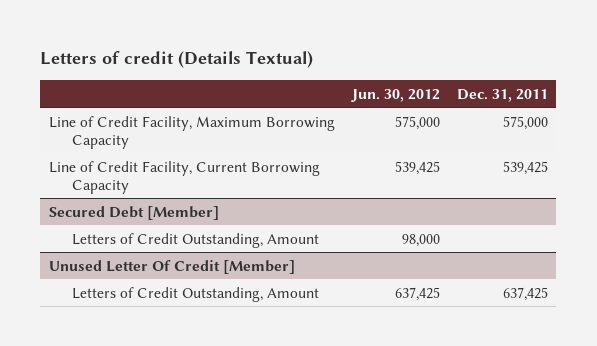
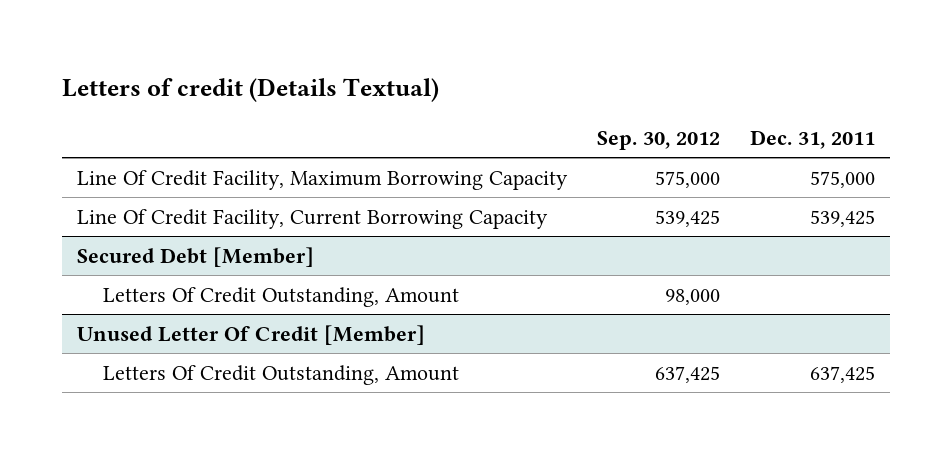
[350,88,440,102] Jun. 30, 2012 -> none
none -> [596,130,720,150] Sep. 30, 2012
[48,115,335,149] Line of Credit Facility, Maximum Borrowing Capacity -> [76,169,568,190] Line Of Credit Facility, Maximum Borrowing Capacity
[48,160,320,194] Line of Credit Facility, Current Borrowing Capacity -> [76,208,548,229] Line Of Credit Facility, Current Borrowing Capacity
[71,232,319,248] Letters of Credit Outstanding, Amount -> [102,286,459,307] Letters Of Credit Outstanding, Amount
[71,286,319,302] Letters of Credit Outstanding, Amount -> [102,364,459,385] Letters Of Credit Outstanding, Amount

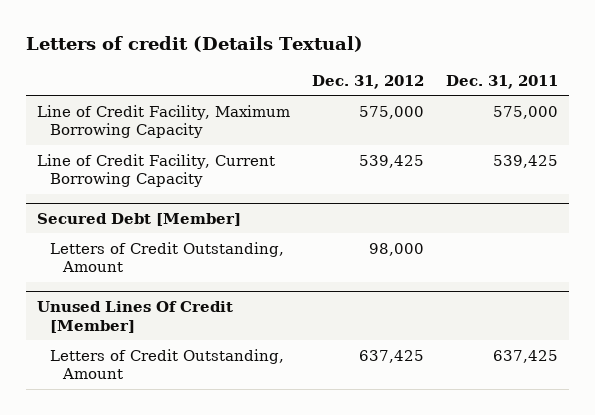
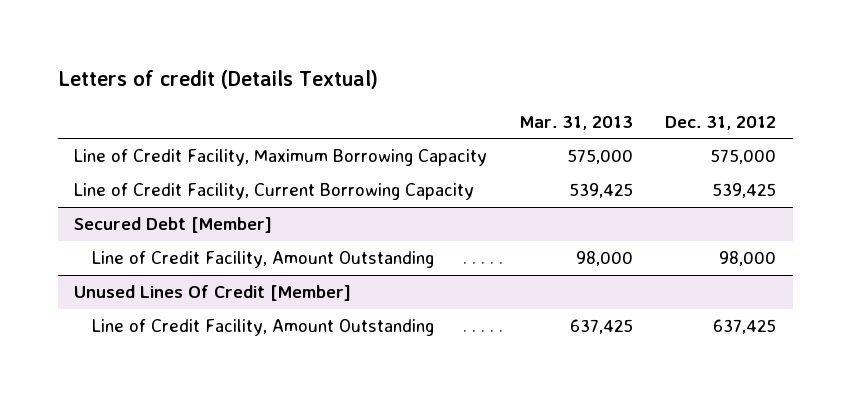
[445,74,558,89] Dec. 31, 2011 -> none
none -> [519,115,634,130] Mar. 31, 2013
[50,241,285,273] Letters of Credit Outstanding, Amount -> [91,251,434,269] Line of Credit Facility, Amount Outstanding
[50,348,285,380] Letters of Credit Outstanding, Amount -> [91,319,434,337] Line of Credit Facility, Amount Outstanding

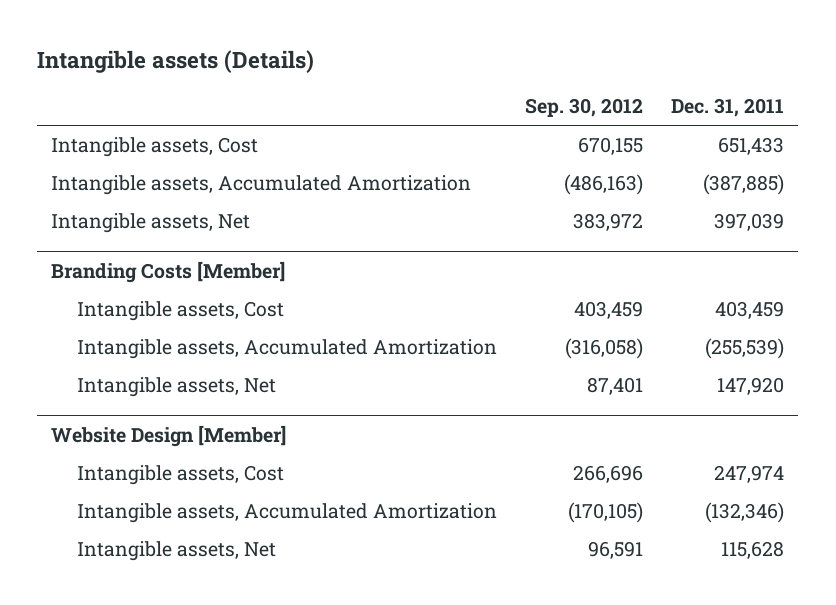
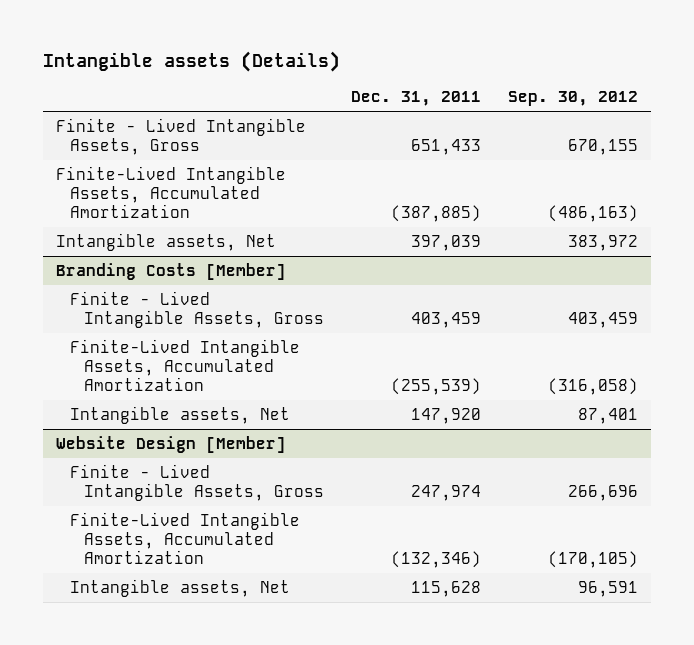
[51,137,259,158] Intangible assets, Cost -> [56,117,307,155] Finite - Lived Intangible Assets, Gross
[51,175,472,196] Intangible assets, Accumulated Amortization -> [56,165,287,218] Finite-Lived Intangible Assets, Accumulated Amortization
[77,301,285,322] Intangible assets, Cost -> [70,290,325,328] Finite - Lived Intangible Assets, Gross
[77,339,498,360] Intangible assets, Accumulated Amortization -> [70,338,301,391] Finite-Lived Intangible Assets, Accumulated Amortization
[77,465,285,486] Intangible assets, Cost -> [70,463,325,501] Finite - Lived Intangible Assets, Gross
[77,503,498,524] Intangible assets, Accumulated Amortization -> [70,511,301,564] Finite-Lived Intangible Assets, Accumulated Amortization

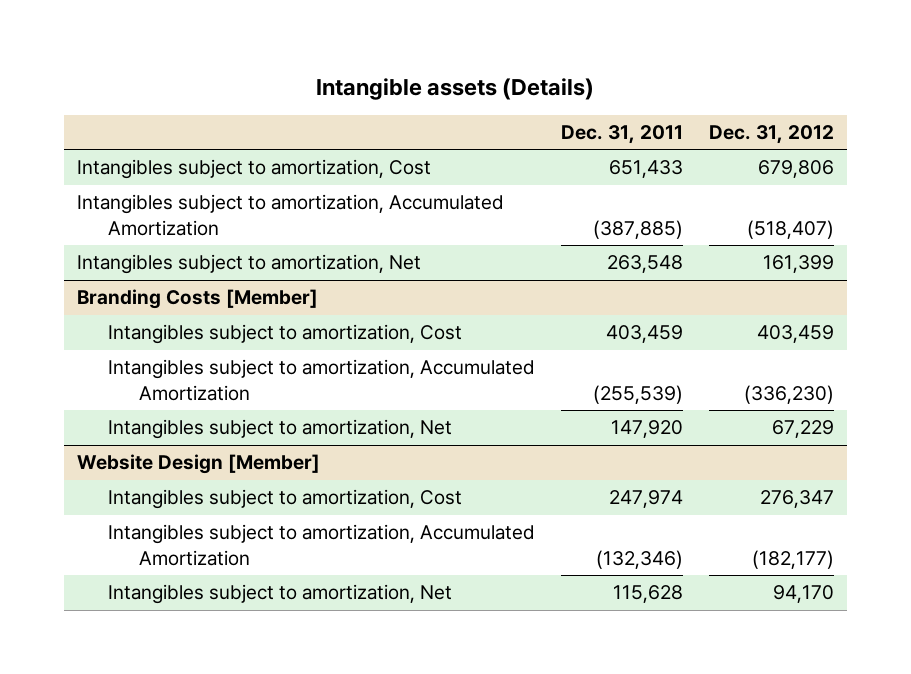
[507,91,638,107] Sep. 30, 2012 -> none
none -> [708,124,834,144] Dec. 31, 2012
[56,232,277,251] Intangible assets, Net -> none
[56,117,307,155] Finite - Lived Intangible Assets, Gross -> [77,159,432,180] Intangibles subject to amortization, Cost
[56,165,287,218] Finite-Lived Intangible Assets, Accumulated Amortization -> [77,194,505,236] Intangibles subject to amortization, Accumulated Amortization
none -> [77,254,422,275] Intangibles subject to amortization, Net
[70,290,325,328] Finite - Lived Intangible Assets, Gross -> [108,324,463,345] Intangibles subject to amortization, Cost
[70,338,301,391] Finite-Lived Intangible Assets, Accumulated Amortization -> [108,359,536,401] Intangibles subject to amortization, Accumulated Amortization
[70,405,291,424] Intangible assets, Net -> [108,419,453,440] Intangibles subject to amortization, Net
[70,463,325,501] Finite - Lived Intangible Assets, Gross -> [108,489,463,510] Intangibles subject to amortization, Cost
[70,511,301,564] Finite-Lived Intangible Assets, Accumulated Amortization -> [108,524,536,566] Intangibles subject to amortization, Accumulated Amortization
[70,578,291,597] Intangible assets, Net -> [108,584,453,605] Intangibles subject to amortization, Net

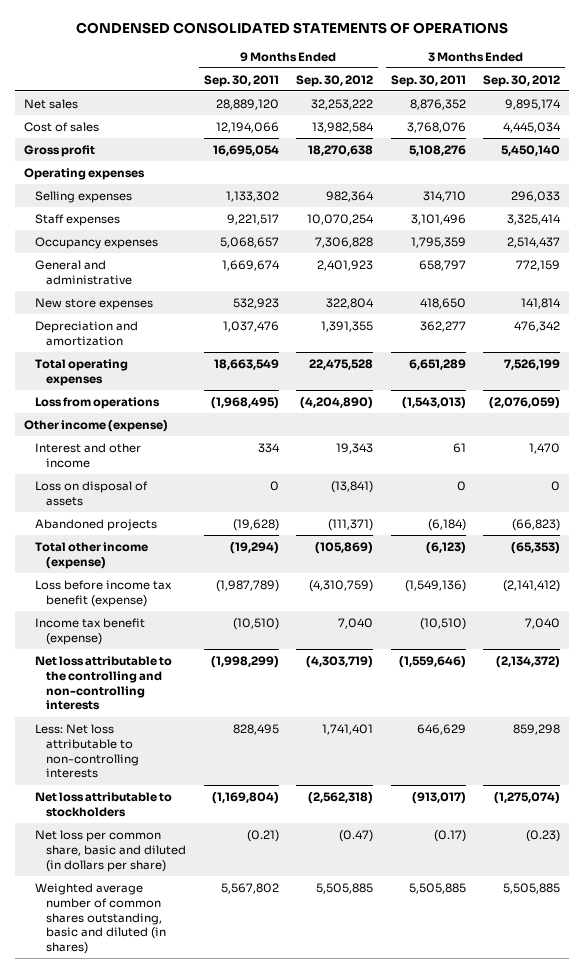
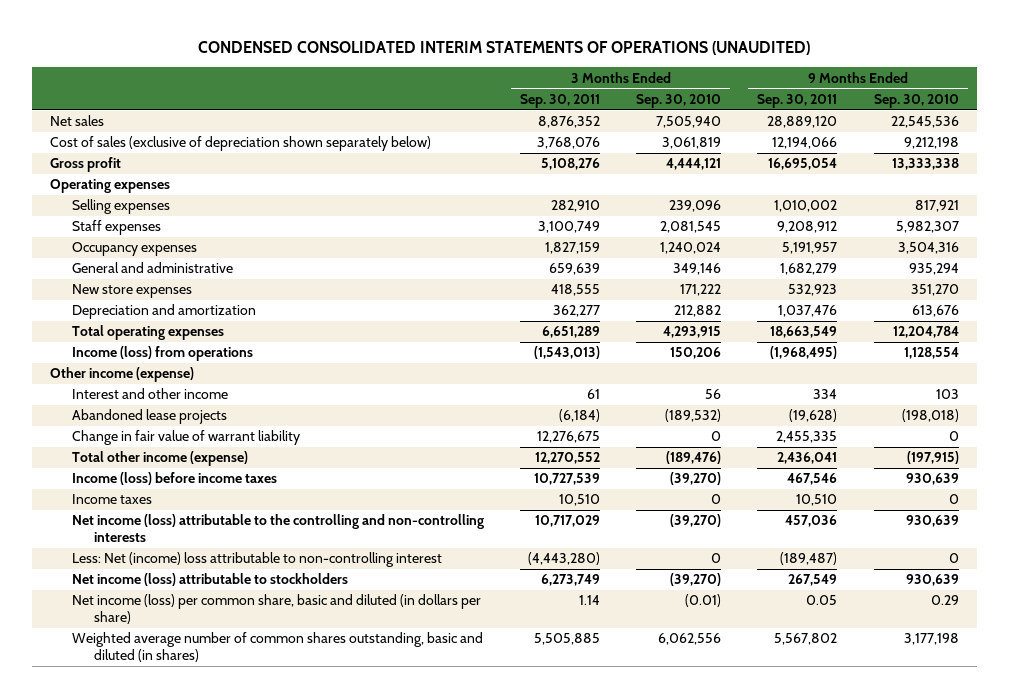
[76,22,509,35] CONDENSED CONSOLIDATED STATEMENTS OF OPERATIONS -> [198,41,811,56] CONDENSED CONSOLIDATED INTERIM STATEMENTS OF OPERATIONS (UNAUDITED)
[296,74,374,87] Sep. 30, 2012 -> none
[483,74,561,87] Sep. 30, 2012 -> none
none -> [636,94,722,109] Sep. 30, 2010
none -> [873,94,959,109] Sep. 30, 2010
[23,121,99,132] Cost of sales -> [49,136,431,152] Cost of sales (exclusive of depreciation shown separately below)
[225,190,279,202] 1,133,302 -> [774,200,838,213] 1,010,002
[422,190,466,202] 314,710 -> [550,200,600,213] 282,910
[226,213,279,225] 9,221,517 -> [777,221,838,234] 9,208,912
[410,213,466,225] 3,101,496 -> [537,221,600,234] 3,100,749
[219,236,279,248] 5,068,657 -> [782,242,838,255] 5,191,957
[410,236,466,248] 1,795,359 -> [544,242,600,255] 1,827,159
[221,259,280,271] 1,669,674 -> [780,263,838,276] 1,682,279
[418,259,466,271] 658,797 -> [548,263,600,276] 659,639
[419,297,466,309] 418,650 -> [550,284,600,297] 418,555
[34,396,160,409] Loss from operations -> [71,346,253,362] Income (loss) from operations
[34,480,148,506] Loss on disposal of assets -> none
[34,518,157,531] Abandoned projects -> [71,409,227,425] Abandoned lease projects
none -> [71,430,300,446] Change in fair value of warrant liability
[229,541,279,554] (19,294) -> [777,452,838,465] 2,436,041
[425,541,466,554] (6,123) -> [534,452,600,465] 12,270,552
[34,579,172,607] Loss before income tax benefit (expense) -> [71,472,277,486] Income (loss) before income taxes
[215,579,279,592] (1,987,789) -> [787,473,838,486] 467,546
[404,579,466,592] (1,549,136) -> [533,473,600,486] 10,727,539
[34,617,145,645] Income tax benefit (expense) -> [71,494,152,505] Income taxes
[232,617,279,630] (10,510) -> [796,494,838,507] 10,510
[419,617,466,630] (10,510) -> [558,494,600,507] 10,510
[34,655,172,711] Net loss attributable to the controlling and non-controlling interests -> [71,514,484,543] Net income (loss) attributable to the controlling and non-controlling interests
[210,655,279,668] (1,998,299) -> [785,515,838,528] 457,036
[398,655,466,668] (1,559,646) -> [534,515,600,528] 10,717,029
[34,723,139,779] Less: Net loss attributable to non-controlling interests -> [71,552,442,568] Less: Net (income) loss attributable to non-controlling interest
[232,723,279,735] 828,495 -> [780,552,838,566] (189,487)
[416,723,466,735] 646,629 -> [527,552,600,566] (4,443,280)
[34,791,172,817] Net loss attributable to stockholders -> [71,573,348,587] Net income (loss) attributable to stockholders
[211,791,279,804] (1,169,804) -> [788,574,838,587] 267,549
[411,791,466,804] (913,017) -> [540,574,600,587] 6,273,749
[34,829,186,872] Net loss per common share, basic and diluted (in dollars per share) -> [71,594,481,625] Net income (loss) per common share, basic and diluted (in dollars per share)
[246,829,279,842] (0.21) -> [806,595,838,606] 0.05
[433,829,466,842] (0.17) -> [578,595,600,606] 1.14

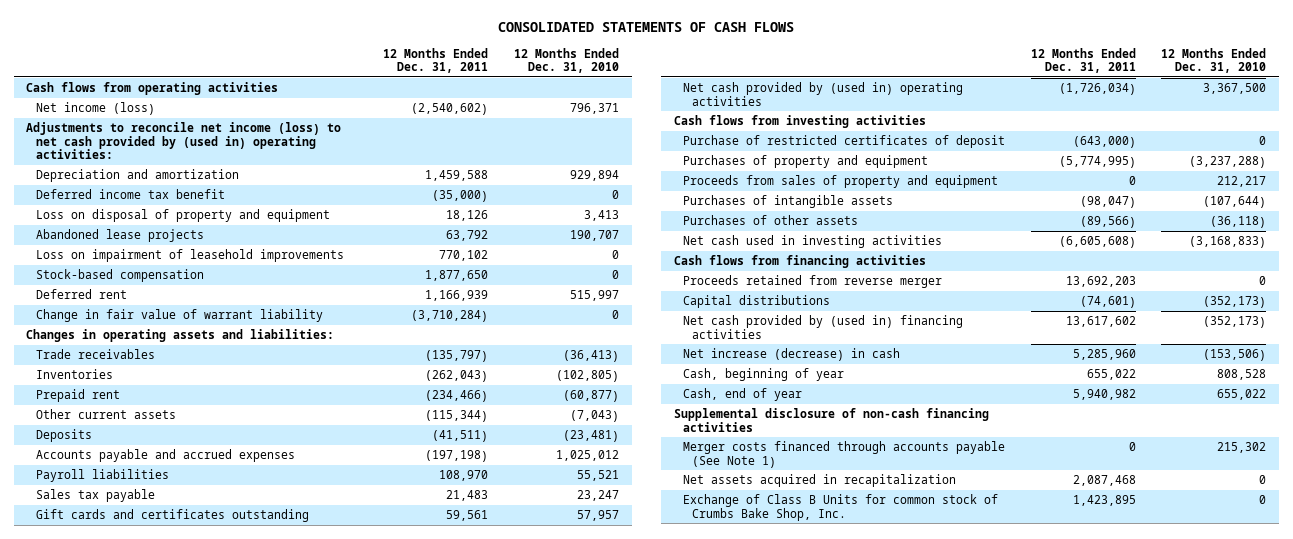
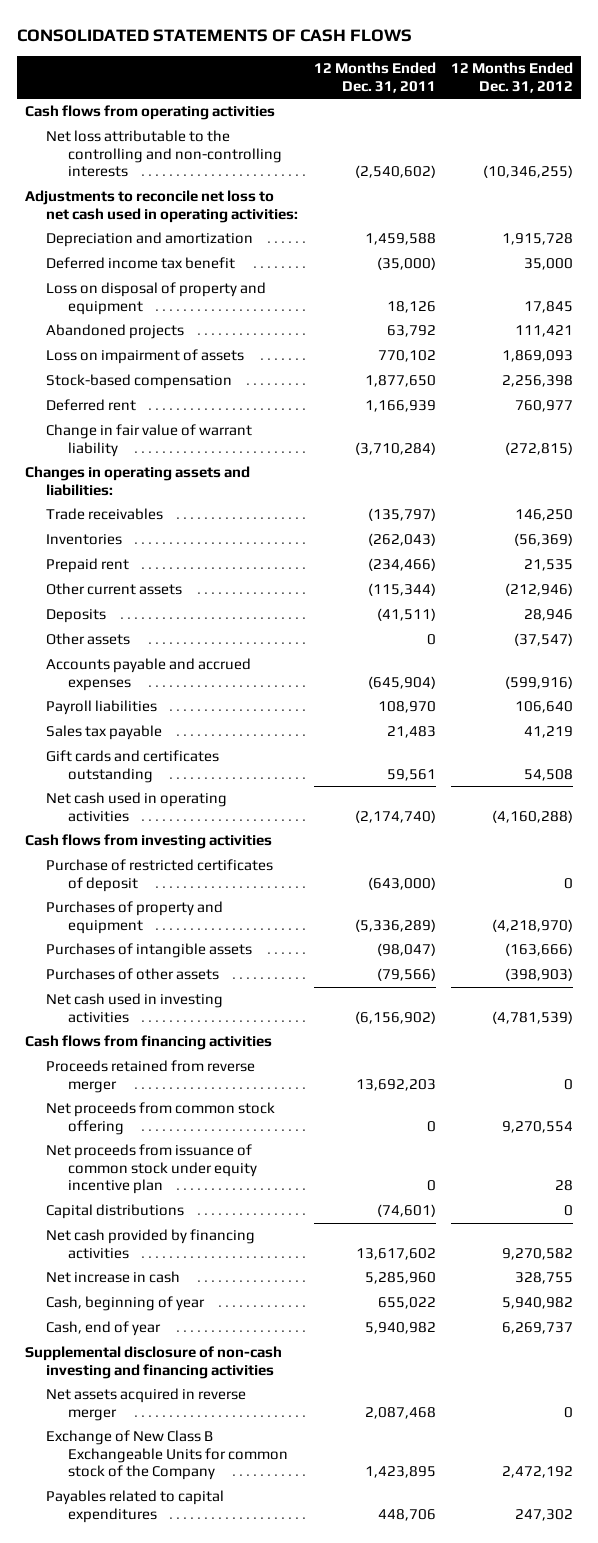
[513,47,619,74] 12 Months Ended Dec. 31, 2010 -> none
none -> [451,62,574,93] 12 Months Ended Dec. 31, 2012
[35,102,155,116] Net income (loss) -> [46,130,282,178] Net loss attributable to the controlling and non-controlling interests
[26,122,342,160] Adjustments to reconcile net income (loss) to net cash provided by (used in) operating activities: -> [24,190,299,223] Adjustments to reconcile net loss to net cash used in operating activities:
[35,229,204,243] Abandoned lease projects -> [46,324,185,340] Abandoned projects
[35,249,344,263] Loss on impairment of leasehold improvements -> [46,349,245,365] Loss on impairment of assets
none -> [46,633,131,646] Other assets
[425,450,489,463] (197,198) -> [367,675,436,689] (645,904)
[683,82,964,106] Net cash provided by (used in) operating activities -> [46,792,228,822] Net cash used in operating activities
[1058,83,1136,96] (1,726,034) -> [354,809,436,823] (2,174,740)
[683,175,999,189] Proceeds from sales of property and equipment -> none
[1058,156,1136,169] (5,774,995) -> [354,918,436,932] (5,336,289)
[1079,216,1136,229] (89,566) -> [376,968,436,982] (79,566)
[1058,236,1136,249] (6,605,608) -> [354,1010,436,1024] (6,156,902)
none -> [46,1102,276,1135] Net proceeds from common stock offering
none -> [46,1144,257,1195] Net proceeds from issuance of common stock under equity incentive plan
[683,315,964,339] Net cash provided by (used in) financing activities -> [46,1229,256,1259] Net cash provided by financing activities
[683,348,901,362] Net increase (decrease) in cash -> [46,1271,181,1284] Net increase in cash
[683,441,1006,468] Merger costs financed through accounts payable (See Note 1) -> none
[673,408,989,432] Supplemental disclosure of non-cash financing activities -> [24,1346,282,1379] Supplemental disclosure of non-cash investing and financing activities
[683,474,957,488] Net assets acquired in recapitalization -> [46,1388,247,1421] Net assets acquired in reverse merger
[683,494,999,521] Exchange of Class B Units for common stock of Crumbs Bake Shop, Inc. -> [46,1430,288,1481] Exchange of New Class B Exchangeable Units for common stock of the Company
none -> [46,1490,225,1523] Payables related to capital expenditures

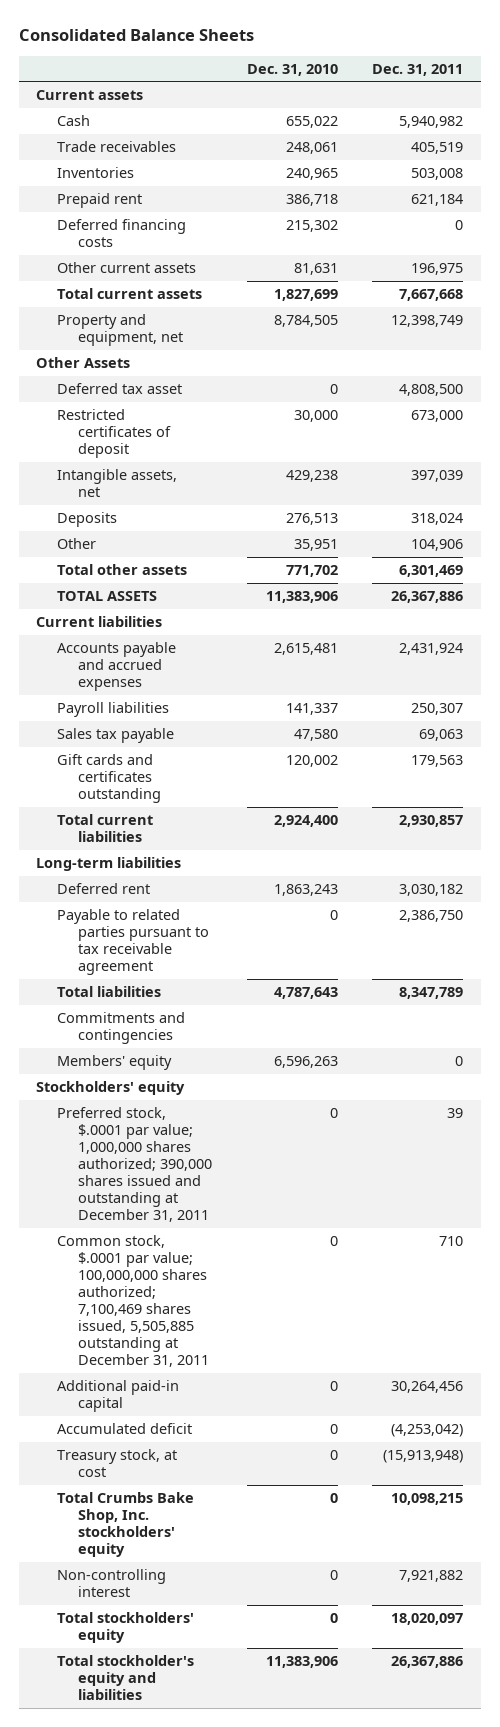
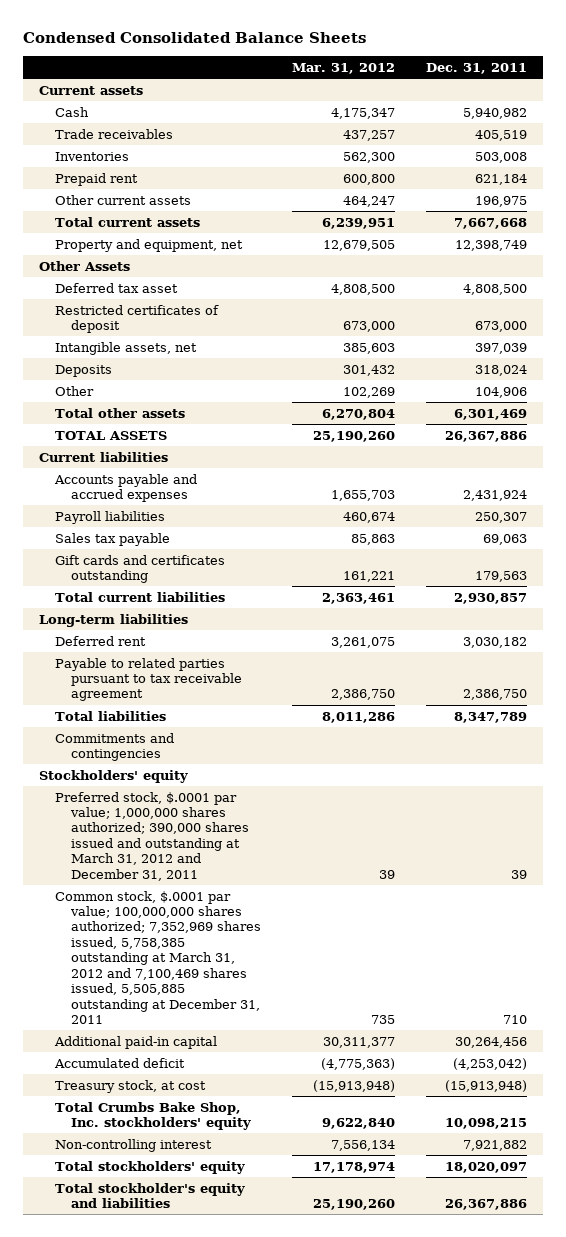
[18,29,254,42] Consolidated Balance Sheets -> [23,32,367,44] Condensed Consolidated Balance Sheets
[246,63,338,76] Dec. 31, 2010 -> none
none -> [292,62,396,74] Mar. 31, 2012
[57,218,187,248] Deferred financing costs -> none
[57,1054,173,1070] Members' equity -> none
[57,1106,212,1223] Preferred stock, $.0001 par value; 1,000,000 shares authorized; 390,000 shares issued and outstanding at December 31, 2011 -> [55,791,250,881] Preferred stock, $.0001 par value; 1,000,000 shares authorized; 390,000 shares issued and outstanding at March 31, 2012 and December 31, 2011
[57,1234,209,1368] Common stock, $.0001 par value; 100,000,000 shares authorized; 7,100,469 shares issued, 5,505,885 outstanding at December 31, 2011 -> [55,890,262,1025] Common stock, $.0001 par value; 100,000,000 shares authorized; 7,352,969 shares issued, 5,758,385 outstanding at March 31, 2012 and 7,100,469 shares issued, 5,505,885 outstanding at December 31, 2011

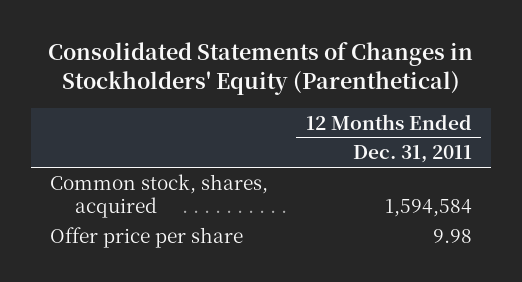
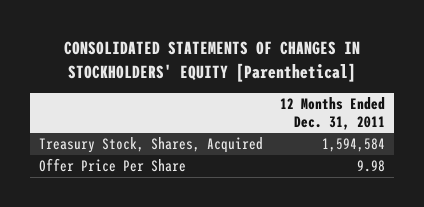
[47,42,473,96] Consolidated Statements of Changes in Stockholders' Equity (Parenthetical) -> [64,40,361,82] CONSOLIDATED STATEMENTS OF CHANGES IN STOCKHOLDERS' EQUITY [Parenthetical]
[50,173,269,219] Common stock, shares, acquired -> [39,137,264,154] Treasury Stock, Shares, Acquired
[50,226,244,248] Offer price per share -> [39,158,187,173] Offer Price Per Share

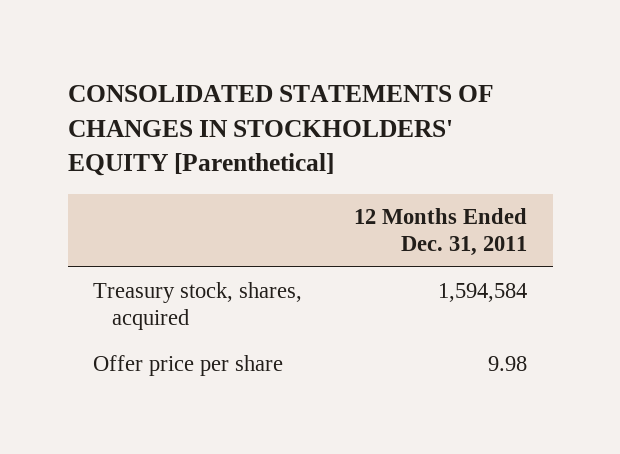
[39,137,264,154] Treasury Stock, Shares, Acquired -> [93,281,303,331] Treasury stock, shares, acquired
[39,158,187,173] Offer Price Per Share -> [93,354,284,376] Offer price per share

